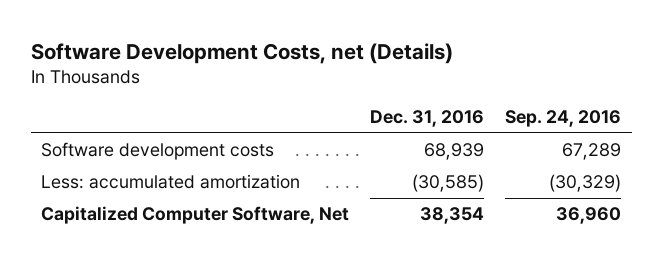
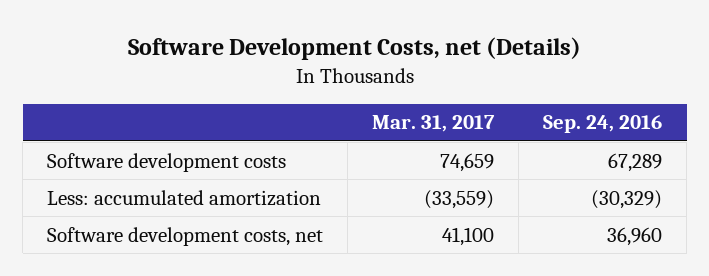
[370,110,485,128] Dec. 31, 2016 -> none
none -> [372,115,496,133] Mar. 31, 2017
[41,206,350,225] Capitalized Computer Software, Net -> [47,226,324,246] Software development costs, net

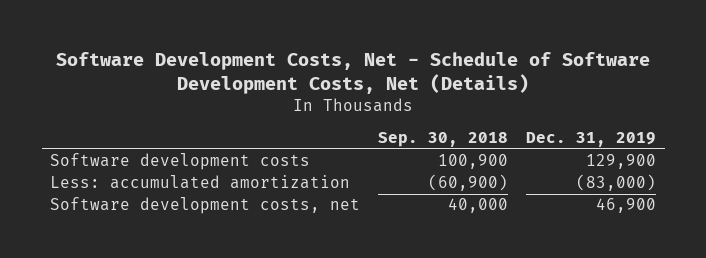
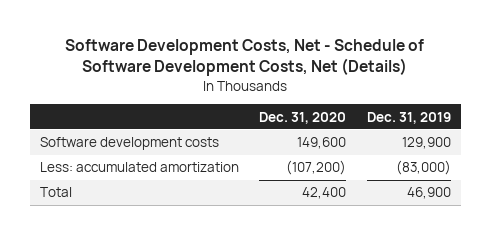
[378,132,509,148] Sep. 30, 2018 -> none
none -> [259,111,347,124] Dec. 31, 2020
[50,197,361,215] Software development costs, net -> [40,187,73,198] Total

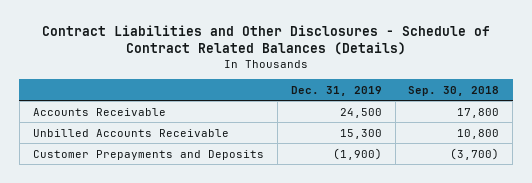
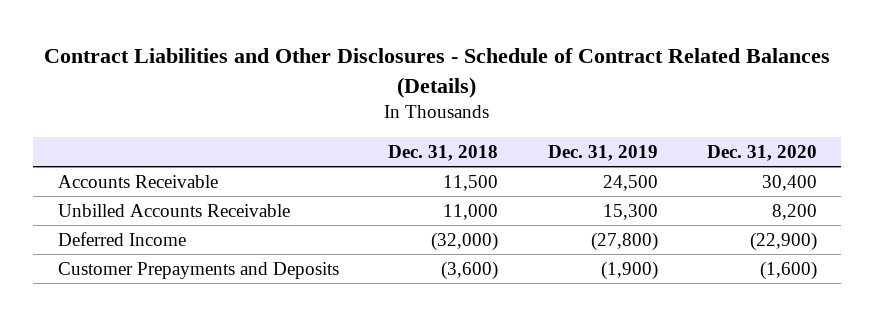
[408,85,500,96] Sep. 30, 2018 -> none
none -> [388,144,499,161] Dec. 31, 2018
none -> [706,144,817,161] Dec. 31, 2020
none -> [58,231,187,246] Deferred Income

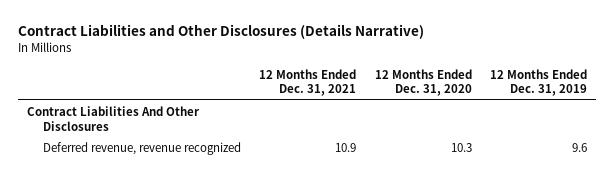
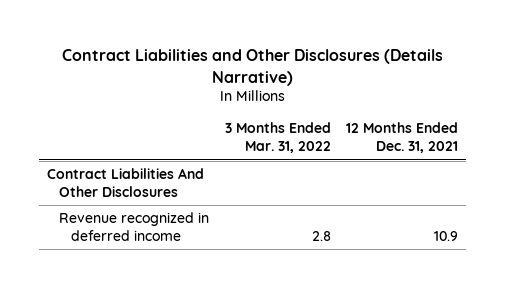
[374,68,472,97] 12 Months Ended Dec. 31, 2020 -> none
[490,68,588,97] 12 Months Ended Dec. 31, 2019 -> none
none -> [224,122,331,154] 3 Months Ended Mar. 31, 2022
[42,141,241,155] Deferred revenue, revenue recognized -> [59,212,210,242] Revenue recognized in deferred income

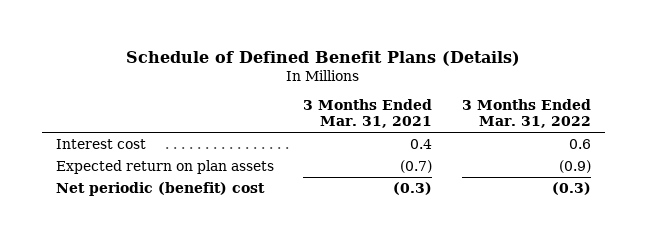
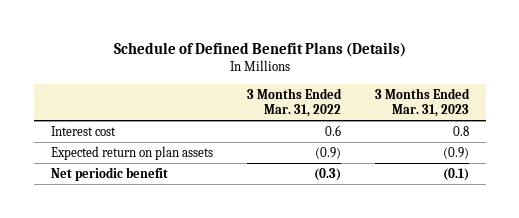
[303,99,433,129] 3 Months Ended Mar. 31, 2021 -> none
none -> [374,88,470,117] 3 Months Ended Mar. 31, 2023
[56,181,266,196] Net periodic (benefit) cost -> [50,166,168,181] Net periodic benefit

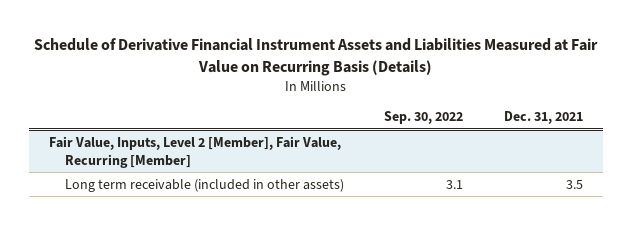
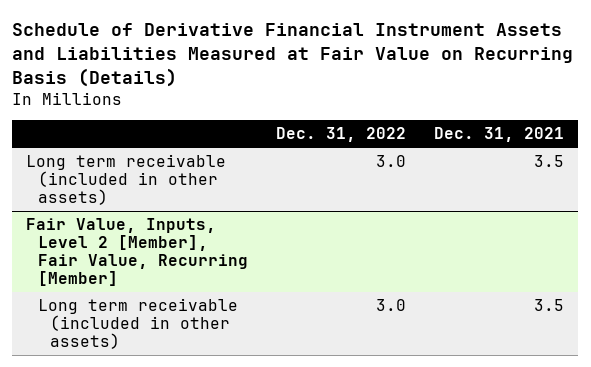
[384,111,464,125] Sep. 30, 2022 -> none
none -> [276,127,407,143] Dec. 31, 2022
none -> [26,154,227,206] Long term receivable (included in other assets)

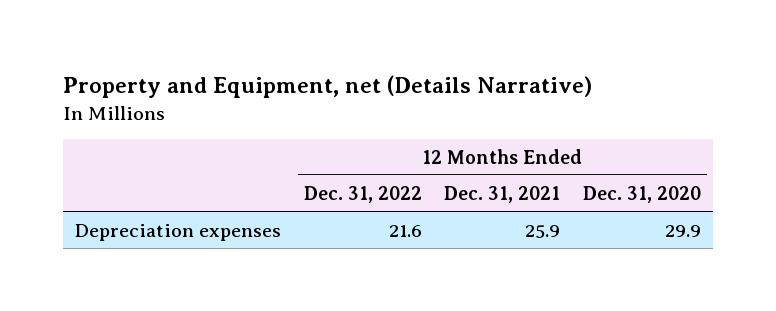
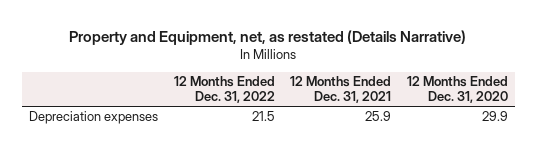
[63,75,593,99] Property and Equipment, net (Details Narrative) -> [69,29,467,45] Property and Equipment, net, as restated (Details Narrative)
[388,224,422,237] 21.6 -> [251,111,275,122] 21.5

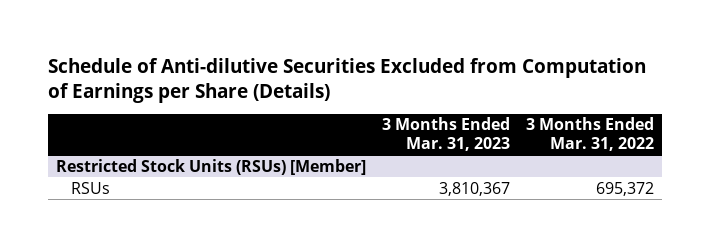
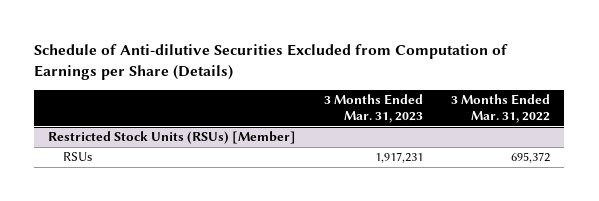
[439,181,511,196] 3,810,367 -> [375,152,424,164] 1,917,231

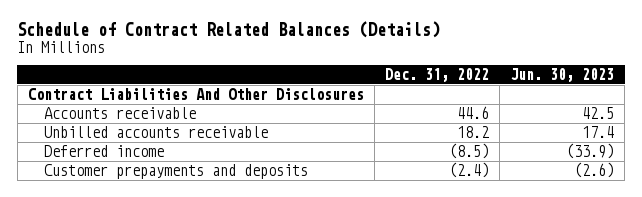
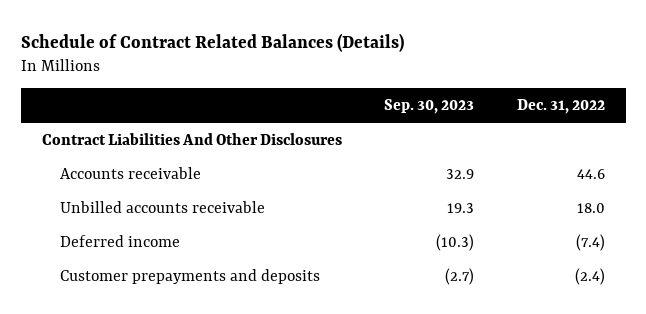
[510,68,615,83] Jun. 30, 2023 -> none
none -> [384,99,475,115] Sep. 30, 2023
[456,125,489,138] 18.2 -> [576,202,605,213] 18.0
[448,142,489,159] (8.5) -> [575,233,605,251] (7.4)

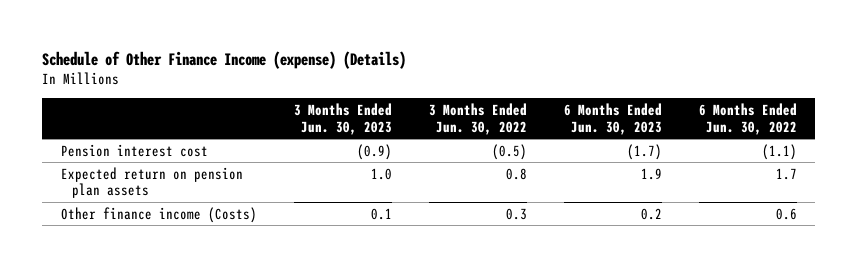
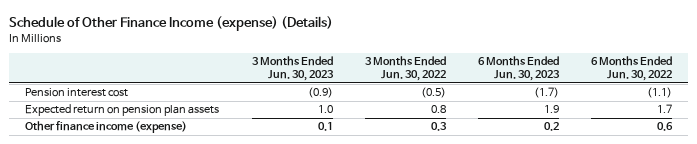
[60,206,257,223] Other finance income (Costs) -> [25,121,188,134] Other finance income (expense)

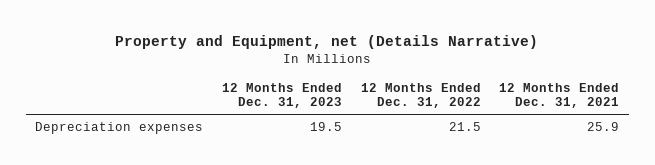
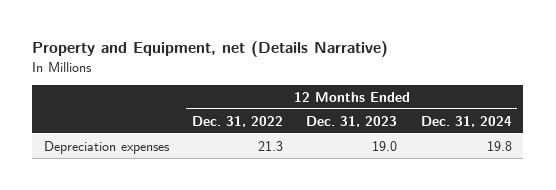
[499,82,620,109] 12 Months Ended Dec. 31, 2021 -> none
none -> [420,115,512,127] Dec. 31, 2024
[309,121,342,131] 19.5 -> [372,140,398,151] 19.0
[448,121,481,131] 21.5 -> [258,140,284,151] 21.3

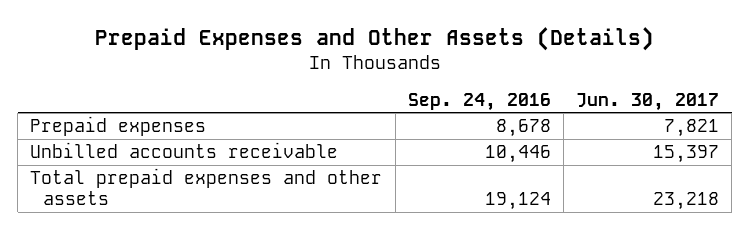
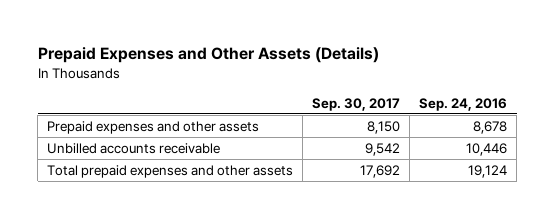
[575,92,719,111] Jun. 30, 2017 -> none
none -> [312,97,401,111] Sep. 30, 2017
[30,115,207,136] Prepaid expenses -> [47,121,260,135] Prepaid expenses and other assets

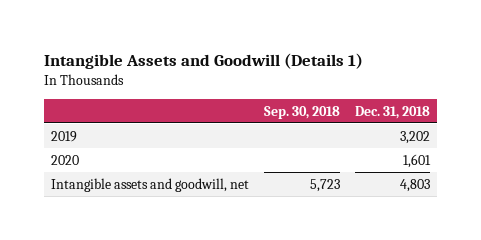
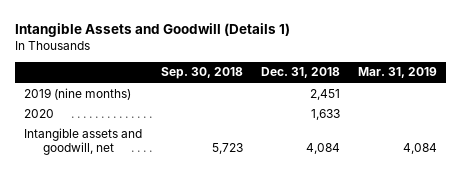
none -> [357,67,437,79] Mar. 31, 2019
[51,130,78,142] 2019 -> [24,87,132,100] 2019 (nine months)
[399,130,430,144] 3,202 -> [309,88,340,100] 2,451
[402,153,431,168] 1,601 -> [310,108,340,120] 1,633
[399,178,430,192] 4,803 -> [305,143,340,155] 4,084

